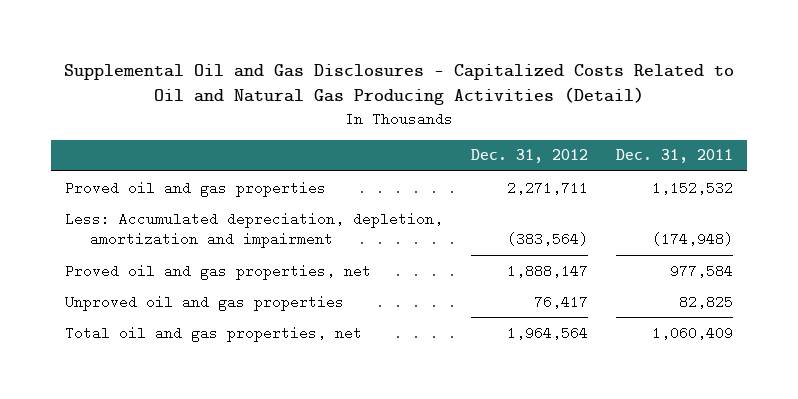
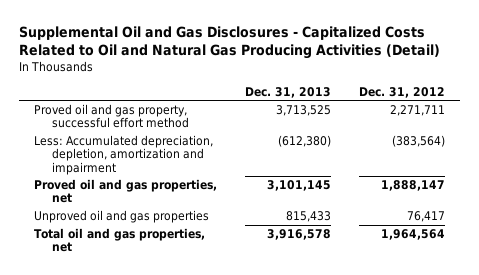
[616,149,734,164] Dec. 31, 2011 -> none
none -> [245,86,332,98] Dec. 31, 2013
[64,180,326,197] Proved oil and gas properties -> [33,103,189,129] Proved oil and gas property, successful effort method

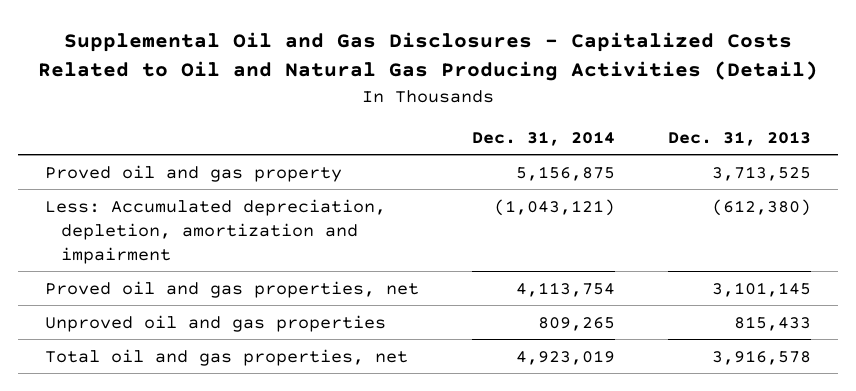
[359,86,446,98] Dec. 31, 2012 -> none
none -> [472,130,616,146] Dec. 31, 2014
[33,103,189,129] Proved oil and gas property, successful effort method -> [44,164,342,182] Proved oil and gas property

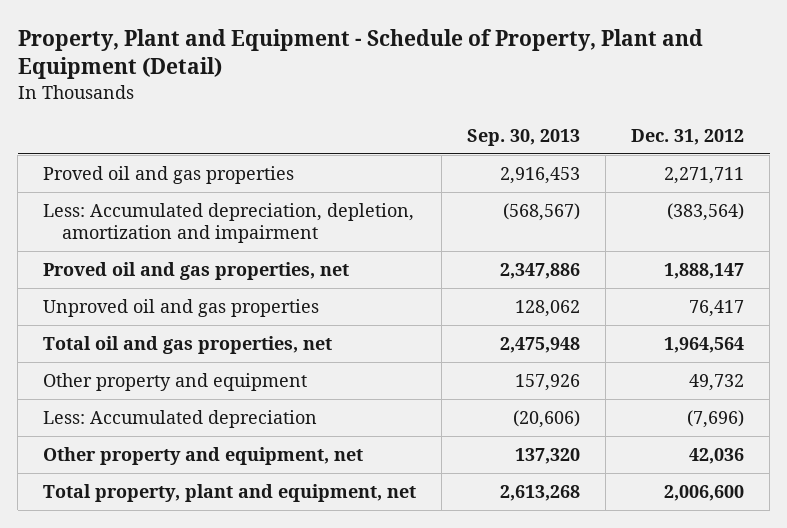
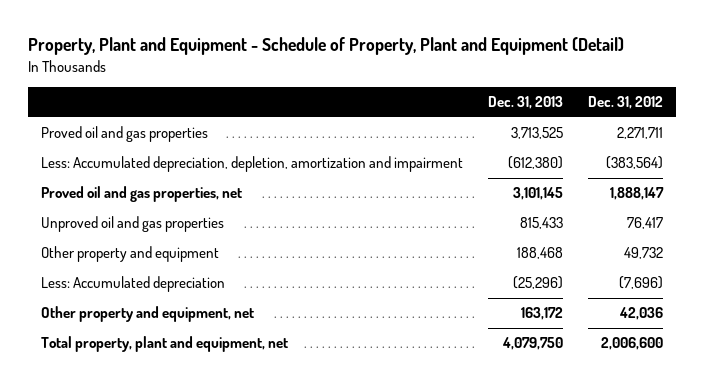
[467,128,581,146] Sep. 30, 2013 -> none
none -> [487,96,563,110] Dec. 31, 2013
[43,335,333,354] Total oil and gas properties, net -> none

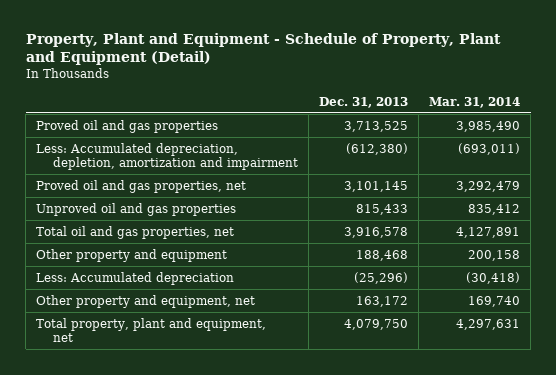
[588,96,664,110] Dec. 31, 2012 -> none
none -> [429,96,521,108] Mar. 31, 2014
none -> [36,225,235,239] Total oil and gas properties, net

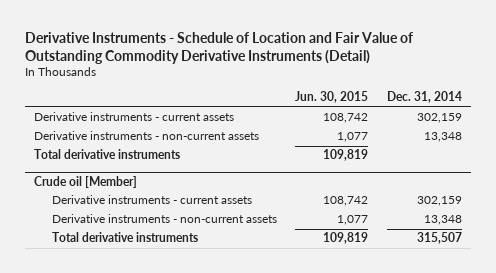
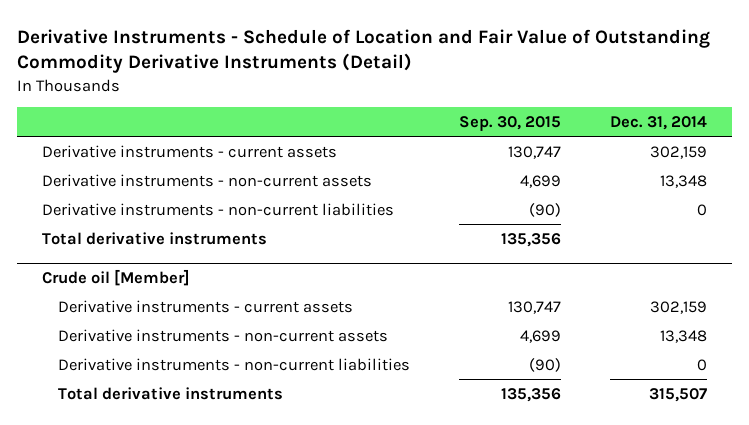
[295,91,369,104] Jun. 30, 2015 -> none
none -> [458,115,561,131] Sep. 30, 2015
none -> [41,202,394,216] Derivative instruments - non-current liabilities
none -> [57,357,410,371] Derivative instruments - non-current liabilities

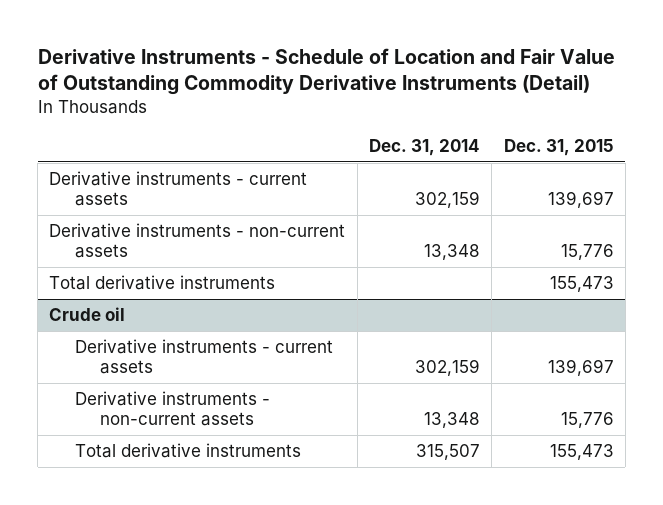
[458,115,561,131] Sep. 30, 2015 -> none
none -> [503,138,614,156] Dec. 31, 2015
[41,202,394,216] Derivative instruments - non-current liabilities -> none
[41,269,190,287] Crude oil [Member] -> [49,307,126,322] Crude oil
[57,357,410,371] Derivative instruments - non-current liabilities -> none

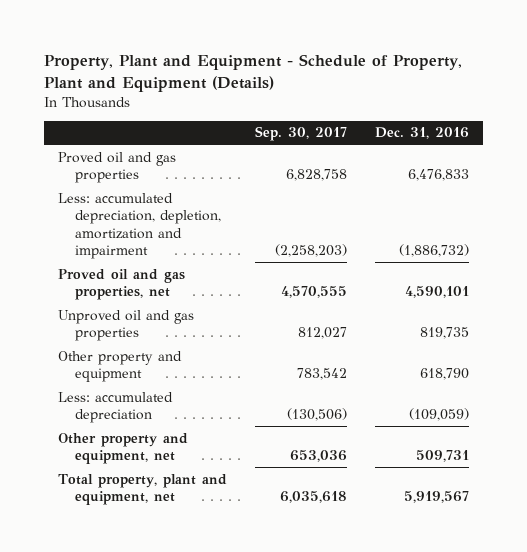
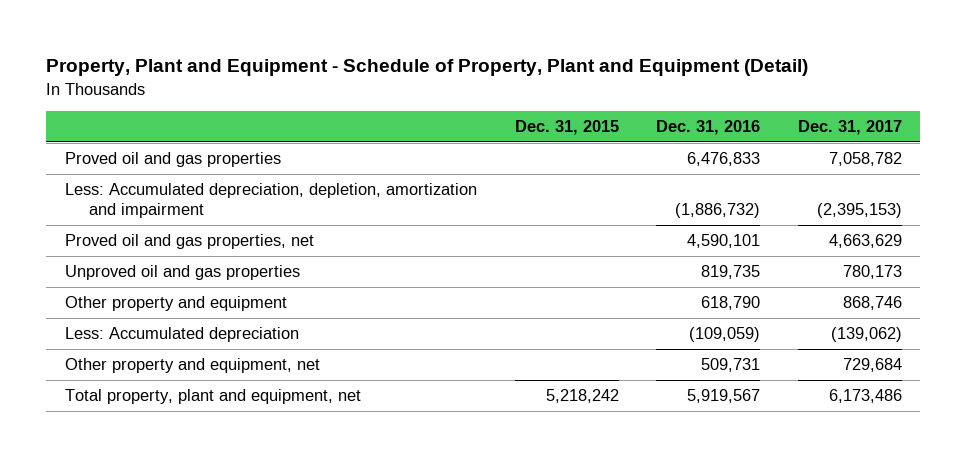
[43,53,462,92] Property, Plant and Equipment - Schedule of Property, Plant and Equipment (Details) -> [46,59,809,77] Property, Plant and Equipment - Schedule of Property, Plant and Equipment (Detail)
[254,126,347,142] Sep. 30, 2017 -> none
none -> [514,120,619,136] Dec. 31, 2015
none -> [797,120,902,136] Dec. 31, 2017
[57,192,222,259] Less: accumulated depreciation, depletion, amortization and impairment -> [65,183,478,219] Less: Accumulated depreciation, depletion, amortization and impairment
[57,391,173,424] Less: accumulated depreciation -> [65,327,300,343] Less: Accumulated depreciation

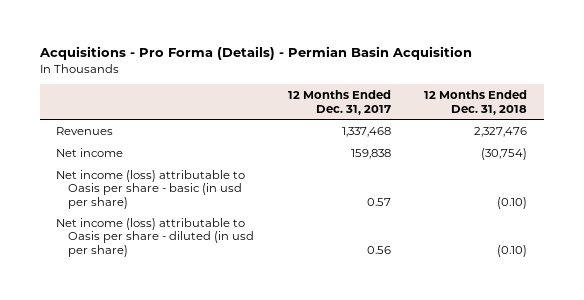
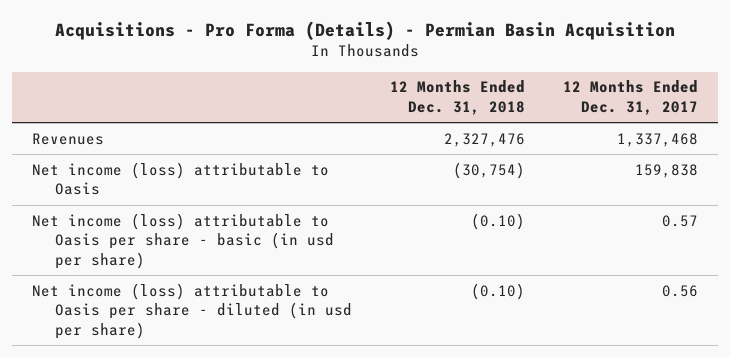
[56,147,124,157] Net income -> [31,161,329,196] Net income (loss) attributable to Oasis

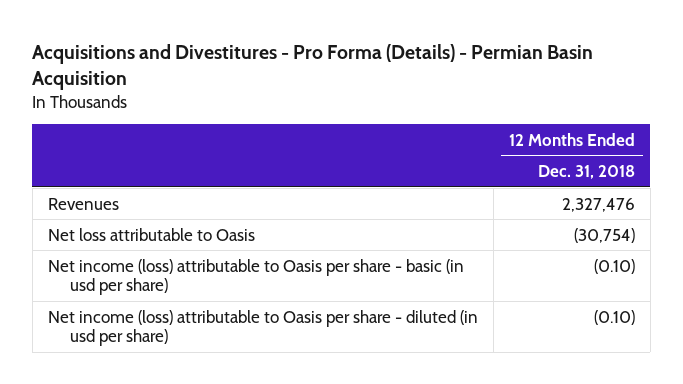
[55,20,676,40] Acquisitions - Pro Forma (Details) - Permian Basin Acquisition -> [32,43,594,90] Acquisitions and Divestitures - Pro Forma (Details) - Permian Basin Acquisition
[563,80,699,115] 12 Months Ended Dec. 31, 2017 -> none
[31,161,329,196] Net income (loss) attributable to Oasis -> [47,227,255,241] Net loss attributable to Oasis

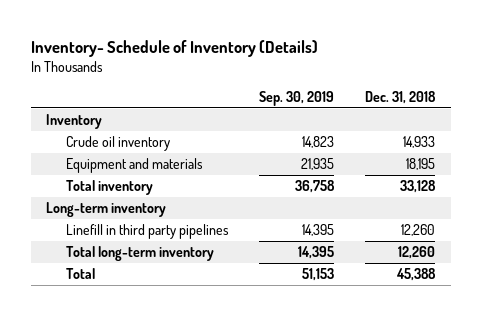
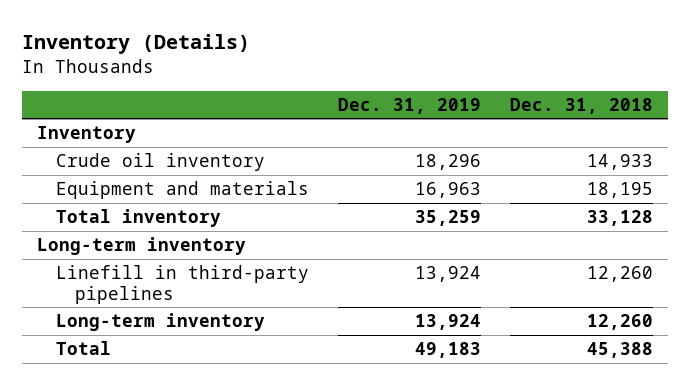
[30,39,318,57] Inventory- Schedule of Inventory (Details) -> [21,34,250,55] Inventory (Details)
[258,90,334,106] Sep. 30, 2019 -> none
none -> [338,97,482,114] Dec. 31, 2019
[65,224,229,240] Linefill in third party pipelines -> [55,265,309,304] Linefill in third-party pipelines
[65,246,214,262] Total long-term inventory -> [55,313,265,332] Long-term inventory

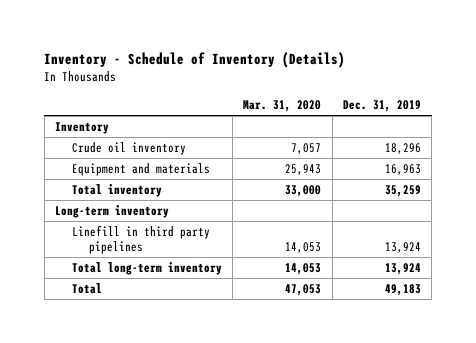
[21,34,250,55] Inventory (Details) -> [44,51,346,68] Inventory - Schedule of Inventory (Details)
[510,97,654,114] Dec. 31, 2018 -> none
none -> [243,99,322,112] Mar. 31, 2020
[55,265,309,304] Linefill in third-party pipelines -> [71,225,210,255] Linefill in third party pipelines
[55,313,265,332] Long-term inventory -> [71,262,222,276] Total long-term inventory

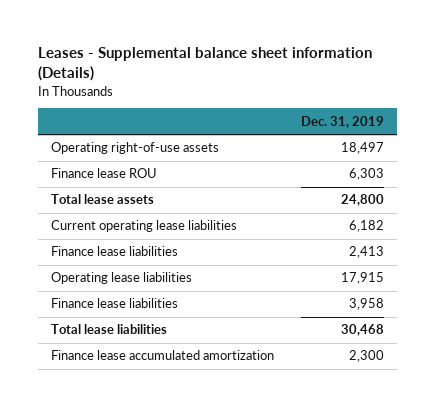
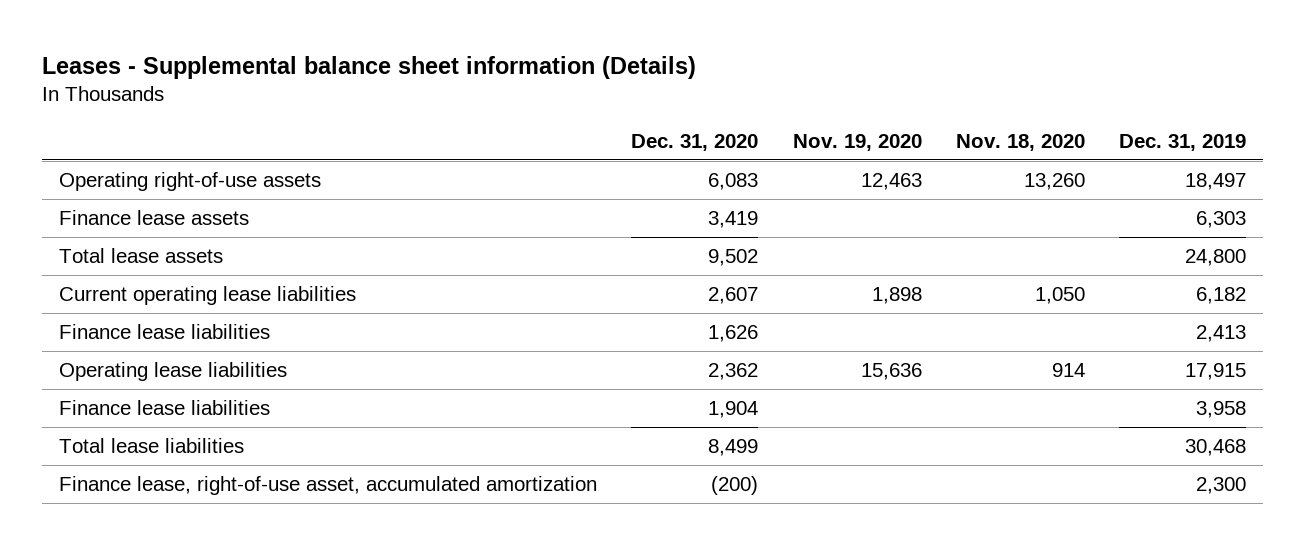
none -> [631,133,759,151] Dec. 31, 2020
none -> [792,133,922,151] Nov. 19, 2020
none -> [955,133,1085,151] Nov. 18, 2020
[51,168,158,179] Finance lease ROU -> [59,210,250,226] Finance lease assets
[51,350,275,361] Finance lease accumulated amortization -> [59,476,598,496] Finance lease, right-of-use asset, accumulated amortization

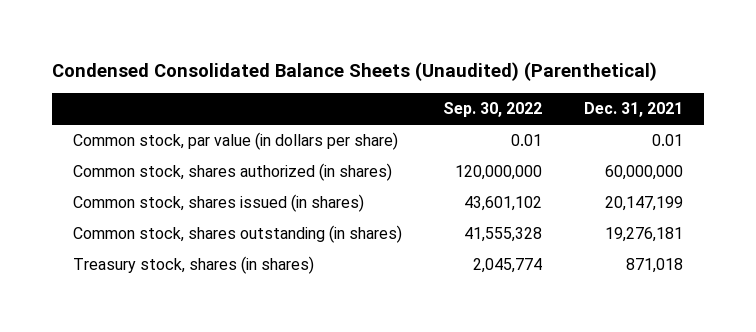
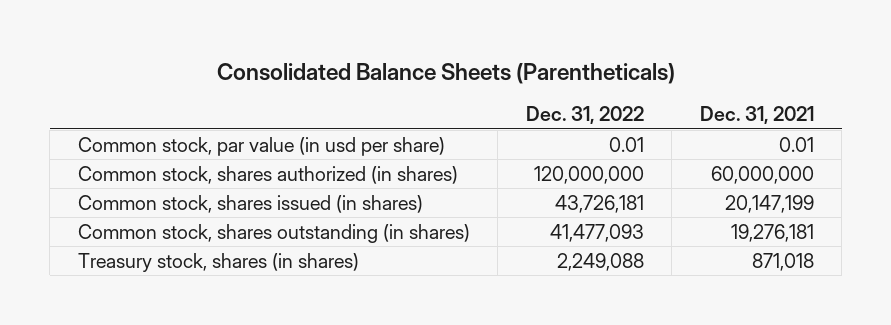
[51,61,657,81] Condensed Consolidated Balance Sheets (Unaudited) (Parenthetical) -> [216,62,675,84] Consolidated Balance Sheets (Parentheticals)
[443,102,543,118] Sep. 30, 2022 -> none
none -> [525,106,644,125] Dec. 31, 2022
[72,132,398,151] Common stock, par value (in dollars per share) -> [77,136,445,156] Common stock, par value (in usd per share)

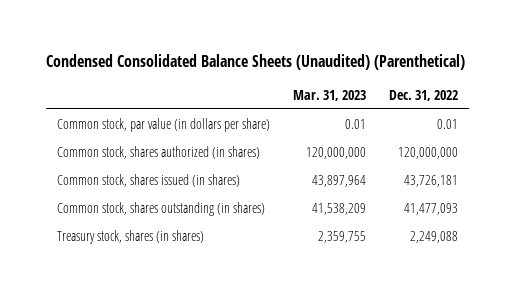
[216,62,675,84] Consolidated Balance Sheets (Parentheticals) -> [45,54,465,71] Condensed Consolidated Balance Sheets (Unaudited) (Parenthetical)
[699,106,814,125] Dec. 31, 2021 -> none
none -> [292,89,366,101] Mar. 31, 2023
[77,136,445,156] Common stock, par value (in usd per share) -> [57,117,271,132] Common stock, par value (in dollars per share)

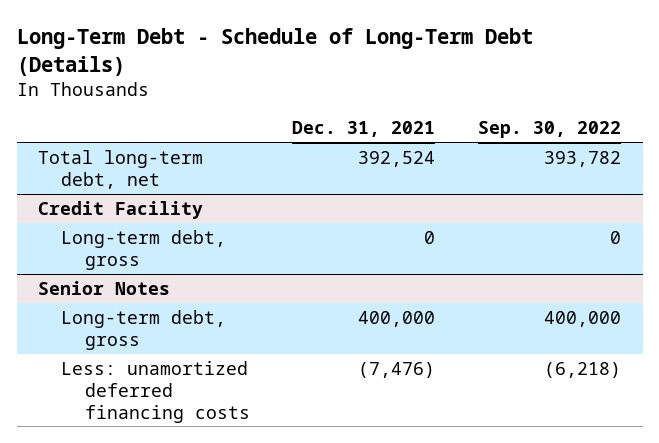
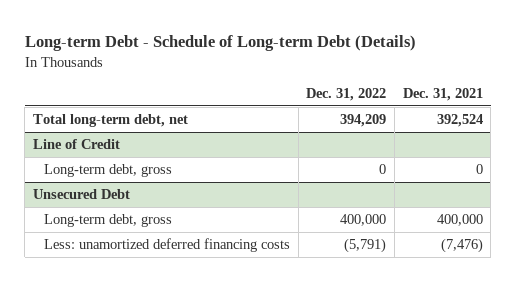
[16,28,533,76] Long-Term Debt - Schedule of Long-Term Debt (Details) -> [24,35,416,52] Long-term Debt - Schedule of Long-term Debt (Details)
[478,121,622,139] Sep. 30, 2022 -> none
none -> [306,88,387,102] Dec. 31, 2022
[38,200,204,219] Credit Facility -> [33,139,121,150] Line of Credit
[38,280,171,295] Senior Notes -> none
none -> [33,189,131,200] Unsecured Debt

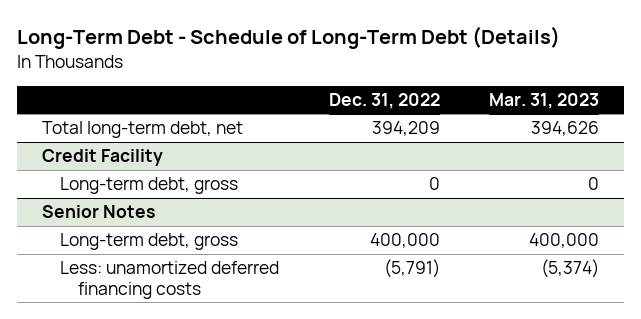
[24,35,416,52] Long-term Debt - Schedule of Long-term Debt (Details) -> [17,26,561,50] Long-Term Debt - Schedule of Long-Term Debt (Details)
[402,88,483,102] Dec. 31, 2021 -> none
none -> [489,92,600,109] Mar. 31, 2023
[33,139,121,150] Line of Credit -> [42,149,164,167] Credit Facility
[33,189,131,200] Unsecured Debt -> none
none -> [42,205,156,219] Senior Notes

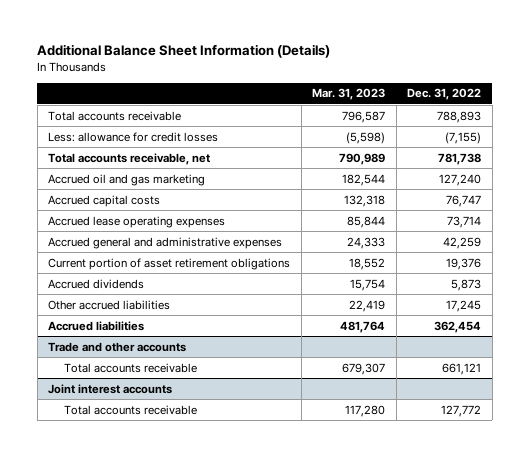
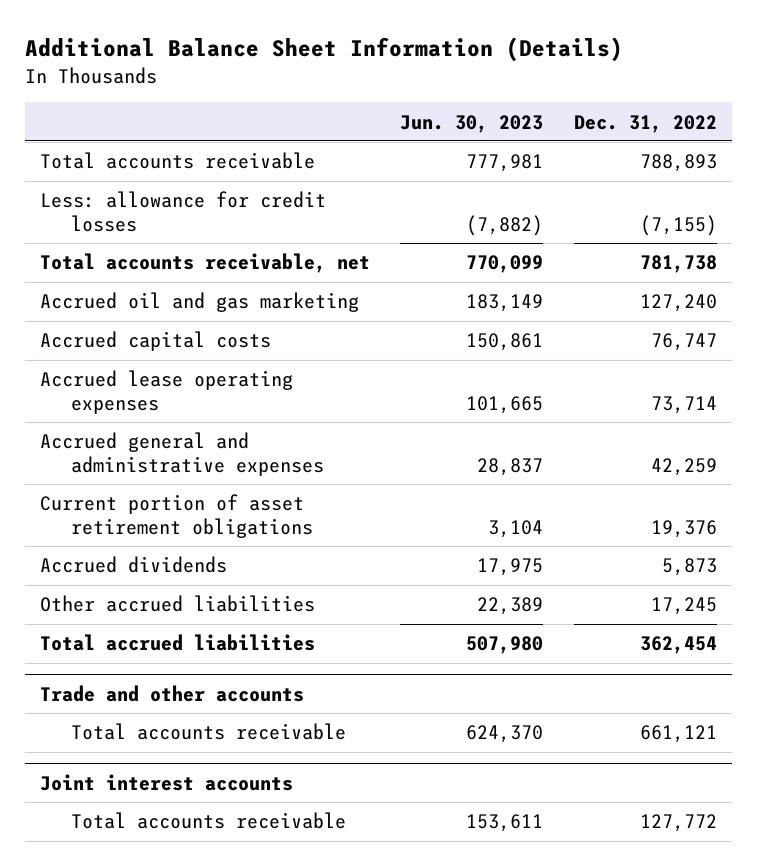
[312,88,386,101] Mar. 31, 2023 -> none
none -> [400,114,544,133] Jun. 30, 2023
[48,320,145,331] Accrued liabilities -> [40,634,316,652] Total accrued liabilities

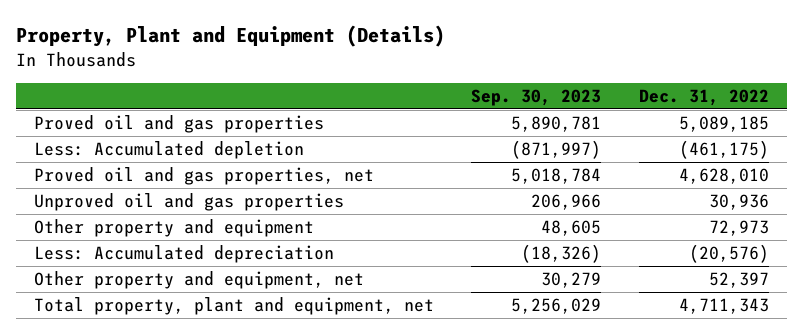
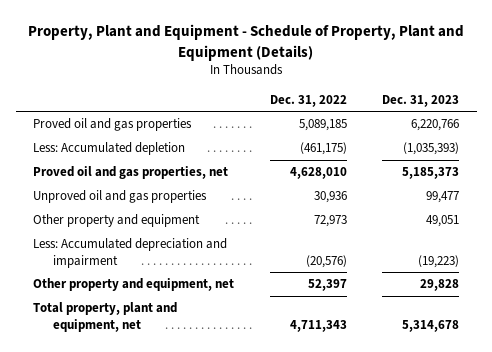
[15,25,445,48] Property, Plant and Equipment (Details) -> [28,24,465,61] Property, Plant and Equipment - Schedule of Property, Plant and Equipment (Details)
[471,88,602,106] Sep. 30, 2023 -> none
none -> [382,94,460,107] Dec. 31, 2023
[34,244,335,263] Less: Accumulated depreciation -> [33,238,228,268] Less: Accumulated depreciation and impairment

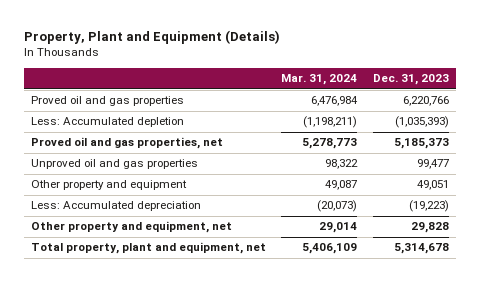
[28,24,465,61] Property, Plant and Equipment - Schedule of Property, Plant and Equipment (Details) -> [23,30,280,45] Property, Plant and Equipment (Details)
[269,94,347,107] Dec. 31, 2022 -> none
none -> [281,74,358,86] Mar. 31, 2024
[33,238,228,268] Less: Accumulated depreciation and impairment -> [31,201,202,212] Less: Accumulated depreciation

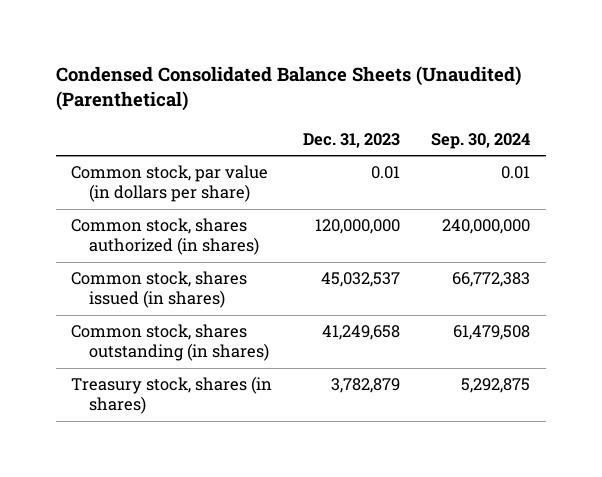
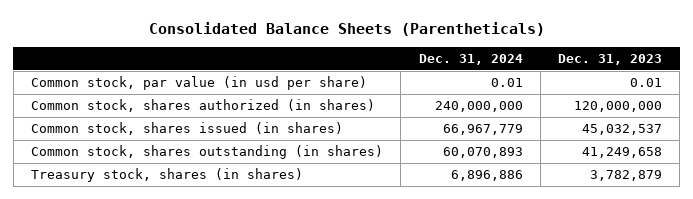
[55,66,521,112] Condensed Consolidated Balance Sheets (Unaudited) (Parenthetical) -> [148,21,545,36] Consolidated Balance Sheets (Parentheticals)
[431,132,531,149] Sep. 30, 2024 -> none
none -> [418,54,523,66] Dec. 31, 2024
[71,165,269,203] Common stock, par value (in dollars per share) -> [30,76,367,91] Common stock, par value (in usd per share)

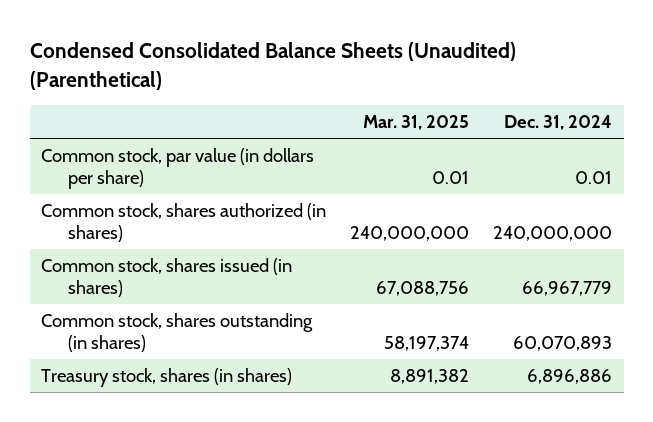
[148,21,545,36] Consolidated Balance Sheets (Parentheticals) -> [29,42,516,90] Condensed Consolidated Balance Sheets (Unaudited) (Parenthetical)
[558,54,663,66] Dec. 31, 2023 -> none
none -> [363,114,470,130] Mar. 31, 2025
[30,76,367,91] Common stock, par value (in usd per share) -> [41,147,315,189] Common stock, par value (in dollars per share)

